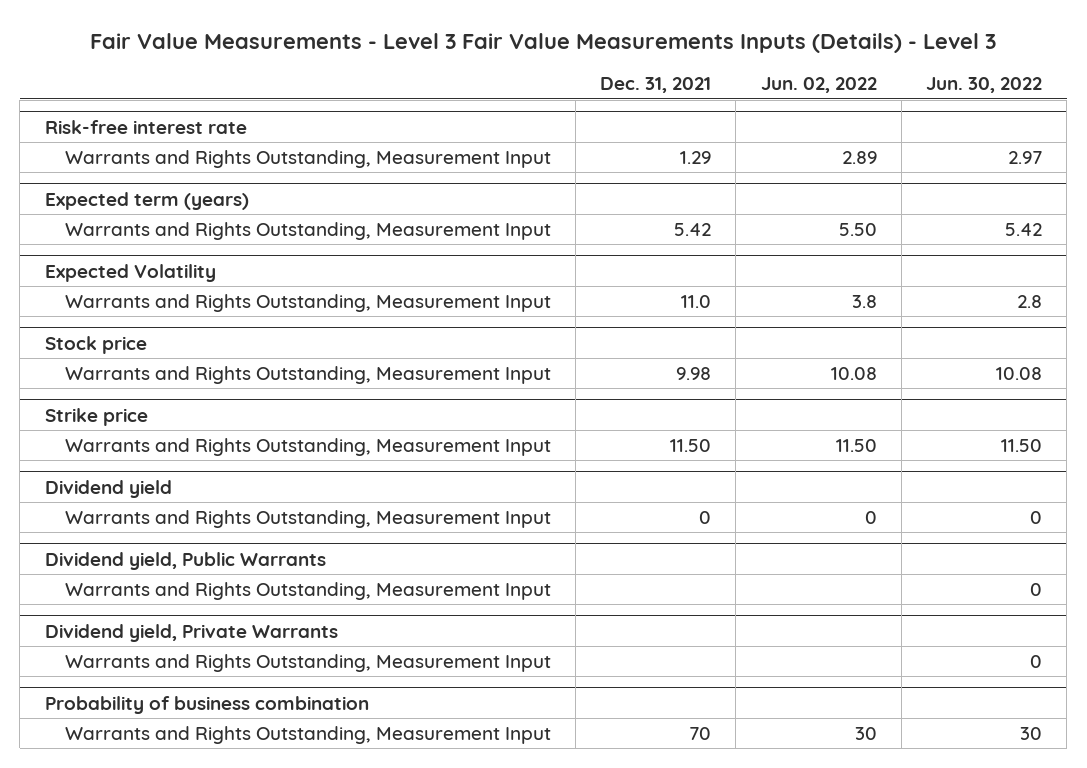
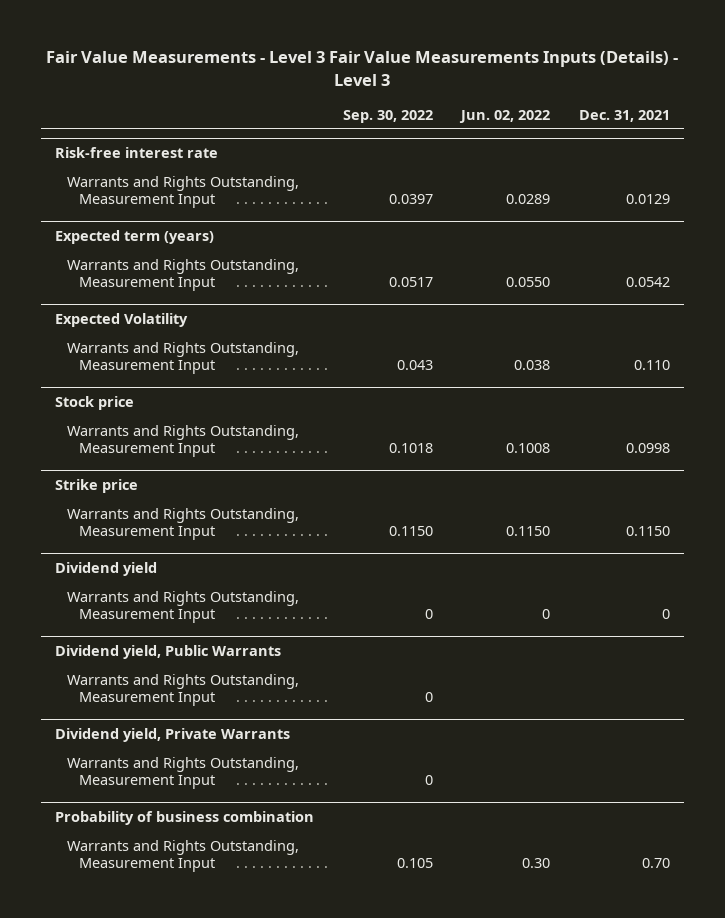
[926,77,1043,94] Jun. 30, 2022 -> none
none -> [342,109,433,123] Sep. 30, 2022
[680,150,712,164] 1.29 -> [625,194,670,205] 0.0129
[841,150,877,164] 2.89 -> [506,194,551,205] 0.0289
[674,222,712,236] 5.42 -> [625,277,670,288] 0.0542
[838,222,877,236] 5.50 -> [506,277,551,288] 0.0550
[681,294,712,308] 11.0 -> [633,360,670,371] 0.110
[851,294,877,308] 3.8 -> [514,360,551,371] 0.038
[676,366,712,380] 9.98 -> [625,443,670,454] 0.0998
[830,366,877,380] 10.08 -> [506,443,551,454] 0.1008
[670,438,712,452] 11.50 -> [625,526,670,537] 0.1150
[835,438,877,452] 11.50 -> [506,526,551,537] 0.1150
[689,726,712,740] 70 -> [641,858,670,869] 0.70
[854,726,877,740] 30 -> [522,858,551,869] 0.30

